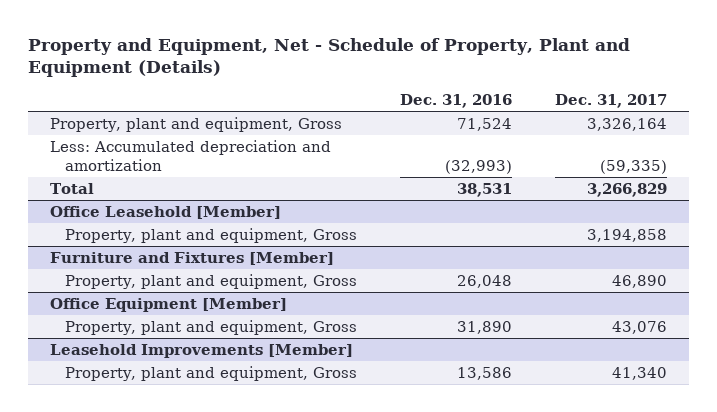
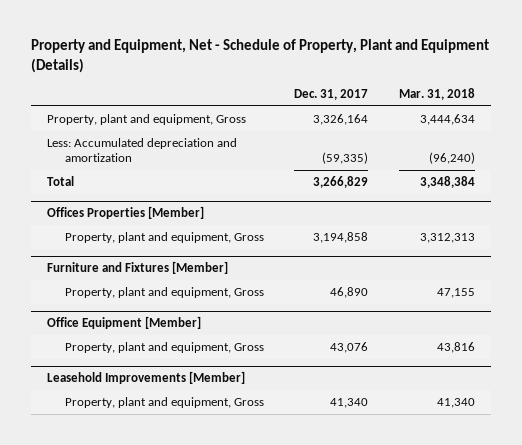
[400,93,513,108] Dec. 31, 2016 -> none
none -> [399,88,476,101] Mar. 31, 2018
[49,206,281,220] Office Leasehold [Member] -> [46,206,204,220] Offices Properties [Member]

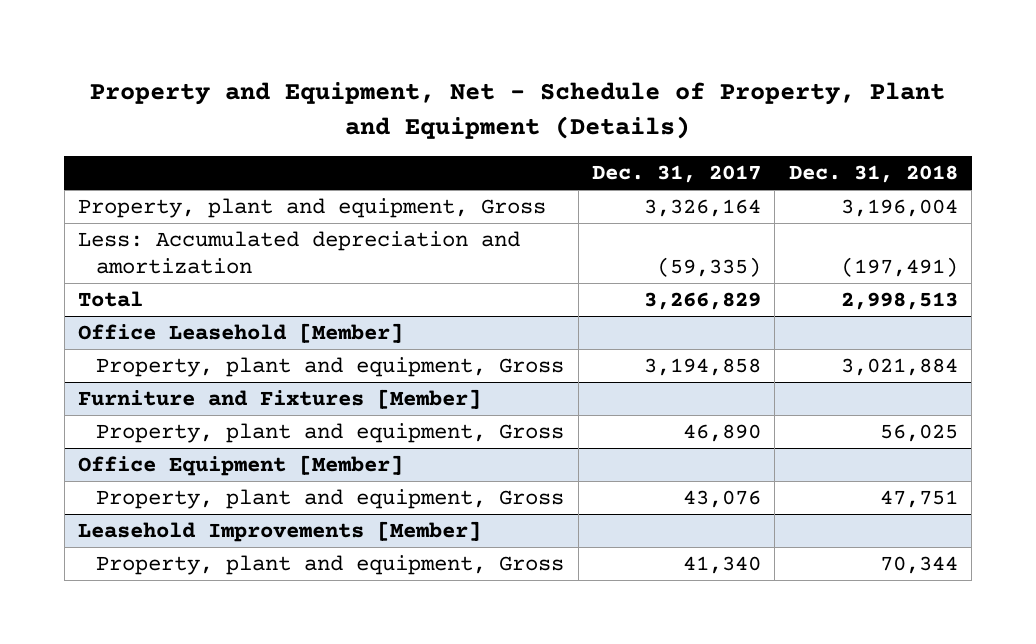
[399,88,476,101] Mar. 31, 2018 -> none
none -> [788,164,958,183] Dec. 31, 2018
[46,206,204,220] Offices Properties [Member] -> [78,323,404,344] Office Leasehold [Member]

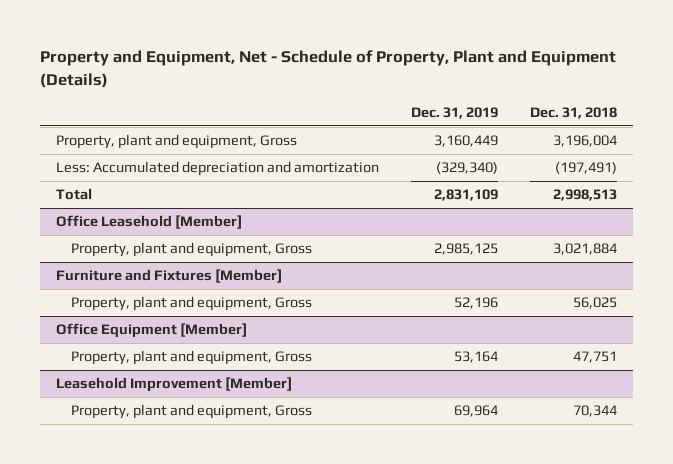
[591,164,761,183] Dec. 31, 2017 -> none
none -> [410,107,498,120] Dec. 31, 2019
[78,521,482,543] Leasehold Improvements [Member] -> [55,377,292,393] Leasehold Improvement [Member]

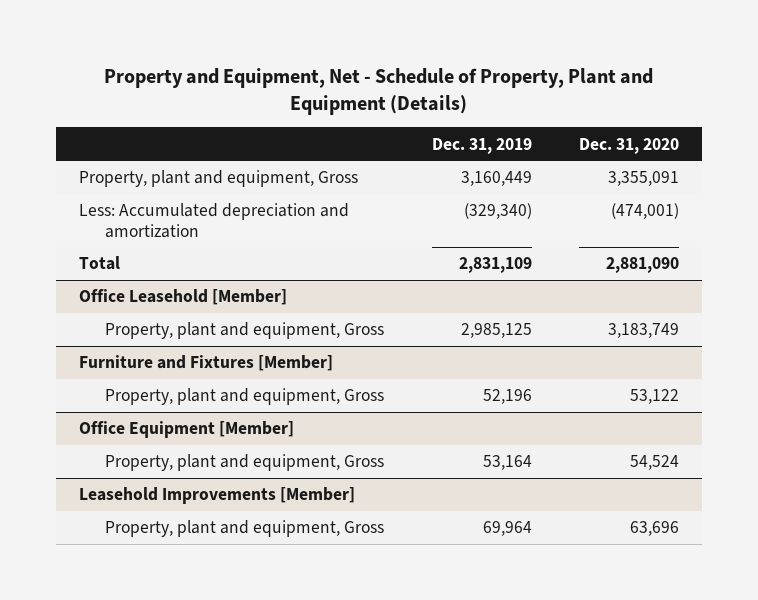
[529,107,617,120] Dec. 31, 2018 -> none
none -> [578,137,679,154] Dec. 31, 2020
[55,377,292,393] Leasehold Improvement [Member] -> [79,487,356,505] Leasehold Improvements [Member]

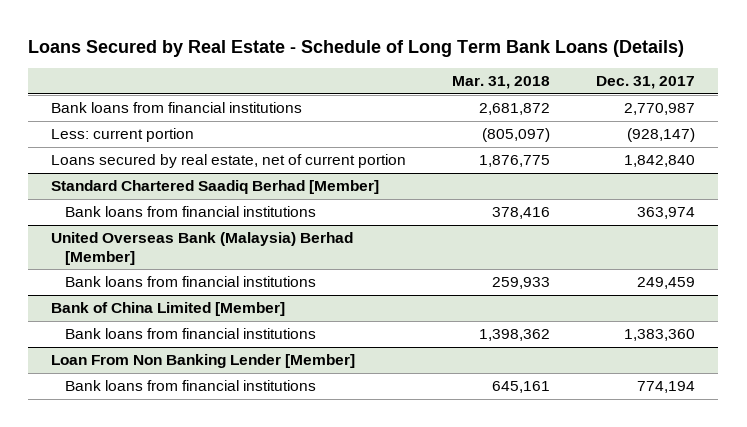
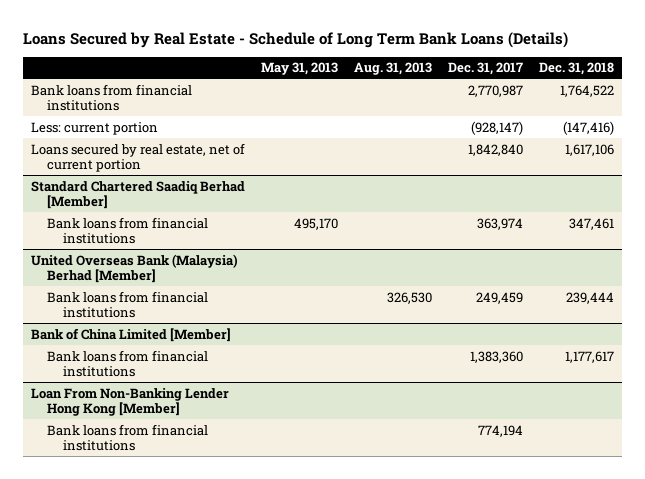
[452,76,551,90] Mar. 31, 2018 -> none
none -> [261,62,339,76] May 31, 2013
none -> [354,62,433,76] Aug. 31, 2013
none -> [538,62,614,76] Dec. 31, 2018
[51,354,356,369] Loan From Non Banking Lender [Member] -> [31,387,230,417] Loan From Non-Banking Lender Hong Kong [Member]

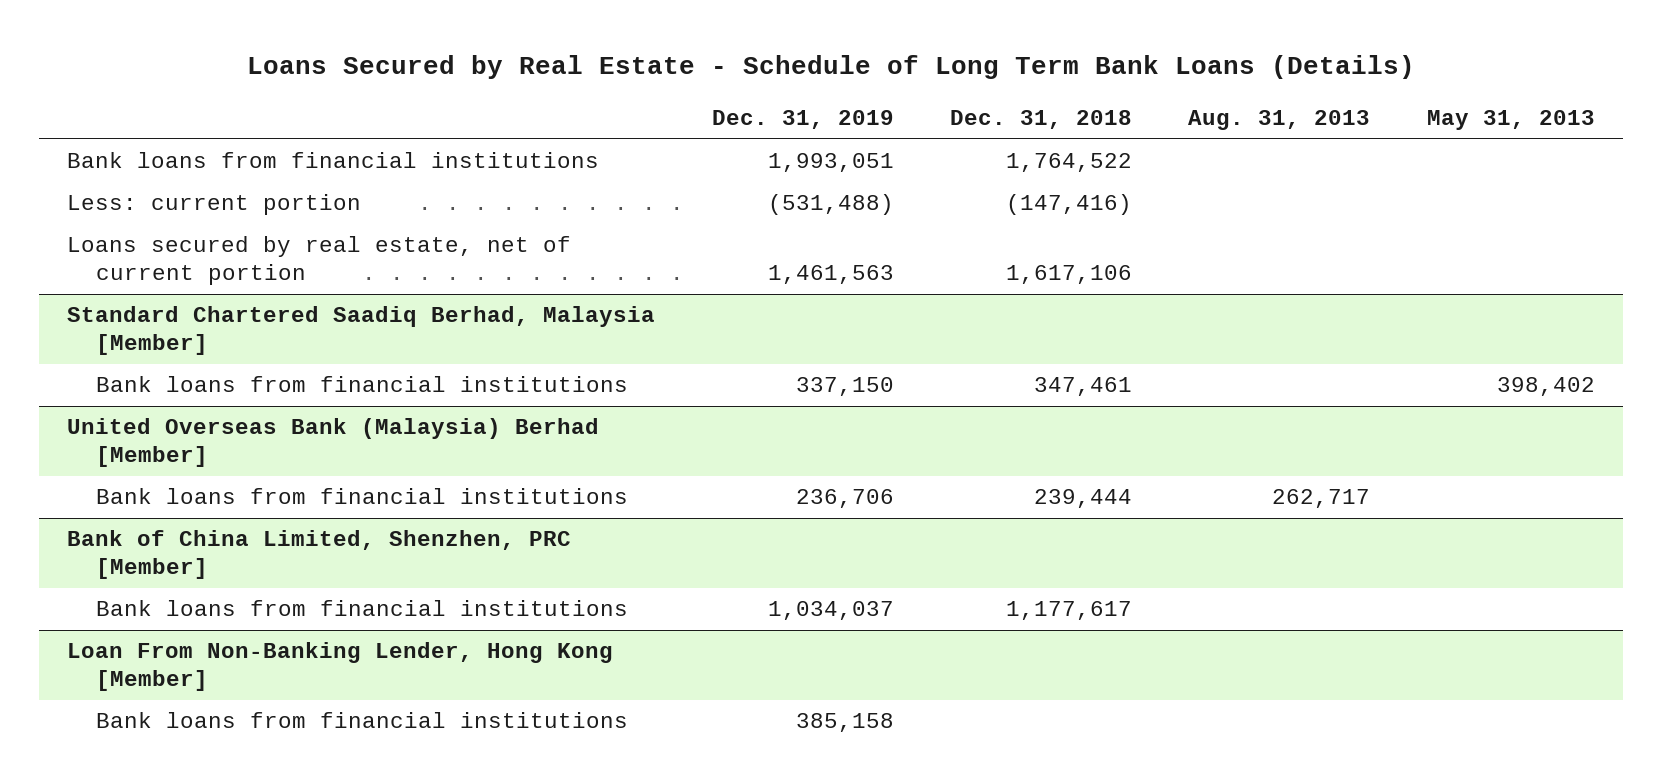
[447,62,523,76] Dec. 31, 2017 -> none
none -> [711,110,894,130] Dec. 31, 2019
[31,180,246,210] Standard Chartered Saadiq Berhad [Member] -> [67,306,656,356] Standard Chartered Saadiq Berhad, Malaysia [Member]
[294,217,339,230] 495,170 -> [1496,377,1595,397] 398,402
[387,291,433,304] 326,530 -> [1272,489,1371,509] 262,717
[31,327,232,342] Bank of China Limited [Member] -> [67,530,572,580] Bank of China Limited, Shenzhen, PRC [Member]
[31,387,230,417] Loan From Non-Banking Lender Hong Kong [Member] -> [67,642,614,692] Loan From Non-Banking Lender, Hong Kong [Member]

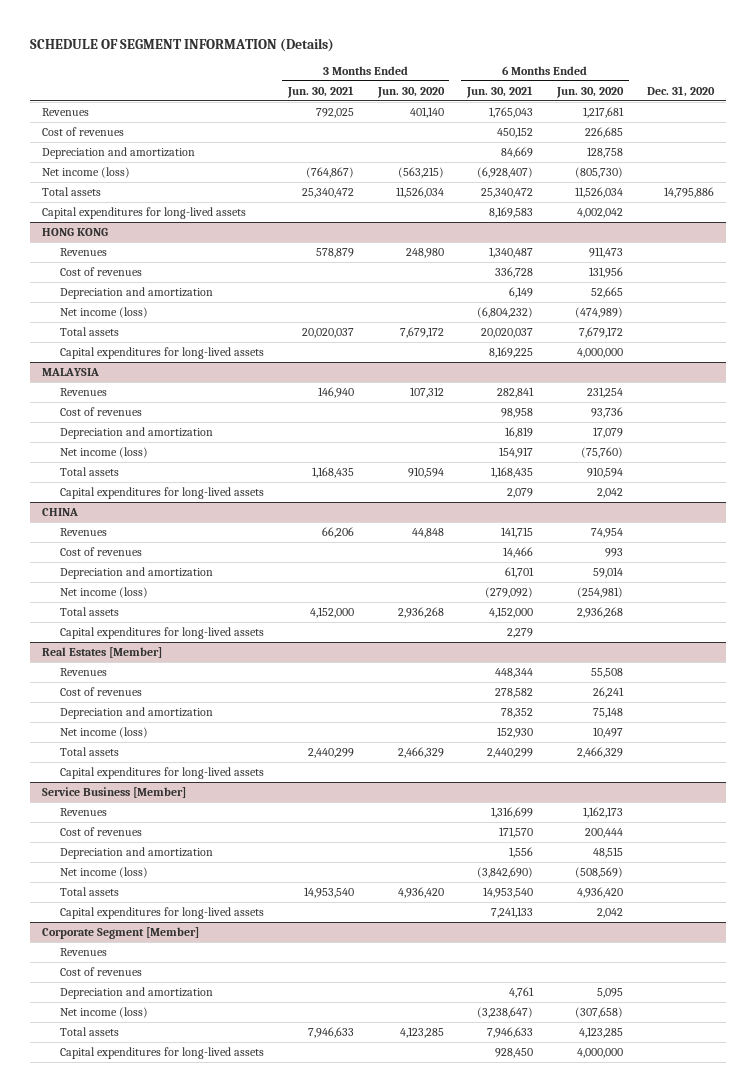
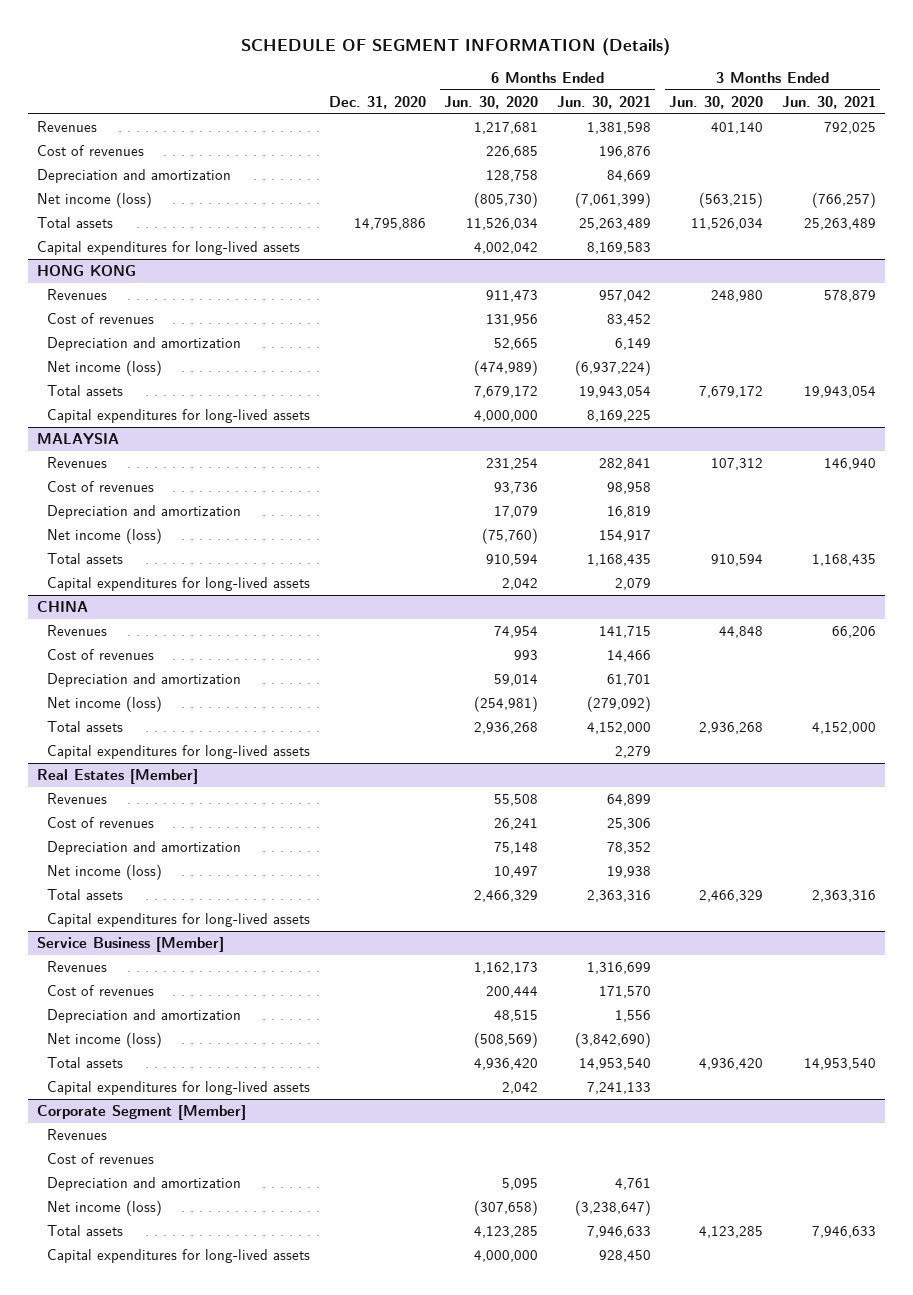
[489,107,534,119] 1,765,043 -> [586,122,651,135] 1,381,598
[497,127,534,139] 450,152 -> [598,146,651,159] 196,876
[305,167,354,179] (764,867) -> [811,192,876,209] (766,257)
[477,167,534,179] (6,928,407) -> [574,192,651,209] (7,061,399)
[301,188,354,199] 25,340,472 -> [803,218,876,231] 25,263,489
[481,188,534,199] 25,340,472 -> [578,218,651,231] 25,263,489
[489,247,534,259] 1,340,487 -> [598,290,651,303] 957,042
[495,267,534,279] 336,728 -> [606,314,651,327] 83,452
[477,307,534,319] (6,804,232) -> [574,360,651,377] (6,937,224)
[301,328,354,339] 20,020,037 -> [803,386,876,399] 19,943,054
[481,328,534,339] 20,020,037 -> [578,386,651,399] 19,943,054
[495,668,534,679] 448,344 -> [606,794,651,807] 64,899
[495,688,534,699] 278,582 -> [606,818,651,831] 25,306
[497,727,534,739] 152,930 -> [606,866,651,879] 19,938
[307,748,354,759] 2,440,299 -> [811,890,876,903] 2,363,316
[487,748,534,759] 2,440,299 -> [586,890,651,903] 2,363,316

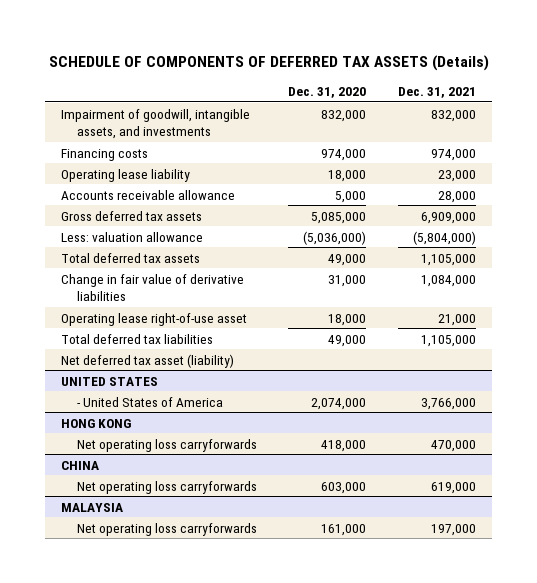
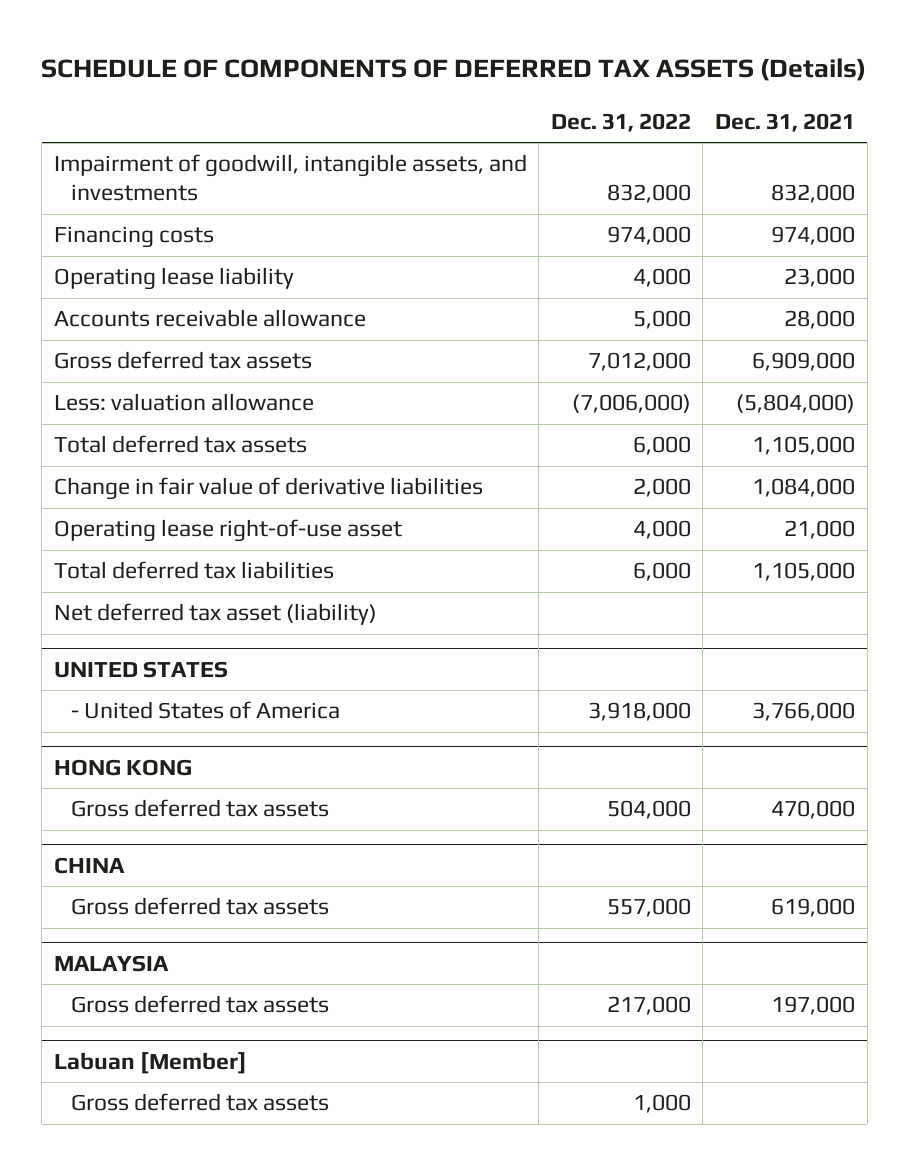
[288,86,367,98] Dec. 31, 2020 -> none
none -> [550,112,691,132] Dec. 31, 2022
[76,438,257,452] Net operating loss carryforwards -> [70,799,329,818] Gross deferred tax assets
[76,480,257,494] Net operating loss carryforwards -> [70,897,329,916] Gross deferred tax assets
[76,522,257,536] Net operating loss carryforwards -> [70,995,329,1014] Gross deferred tax assets
none -> [53,1051,247,1074] Labuan [Member]
none -> [70,1093,329,1112] Gross deferred tax assets

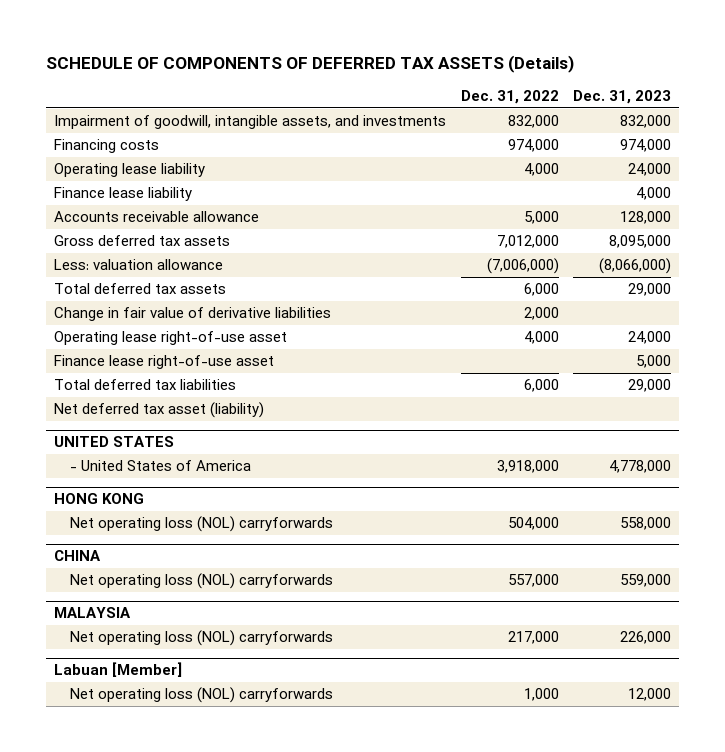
[714,112,855,132] Dec. 31, 2021 -> none
none -> [573,90,672,105] Dec. 31, 2023
none -> [53,187,192,202] Finance lease liability
none -> [53,355,274,370] Finance lease right-of-use asset
[70,799,329,818] Gross deferred tax assets -> [70,516,334,533] Net operating loss (NOL) carryforwards
[70,897,329,916] Gross deferred tax assets -> [70,573,334,590] Net operating loss (NOL) carryforwards
[70,995,329,1014] Gross deferred tax assets -> [70,630,334,647] Net operating loss (NOL) carryforwards
[70,1093,329,1112] Gross deferred tax assets -> [70,687,334,704] Net operating loss (NOL) carryforwards

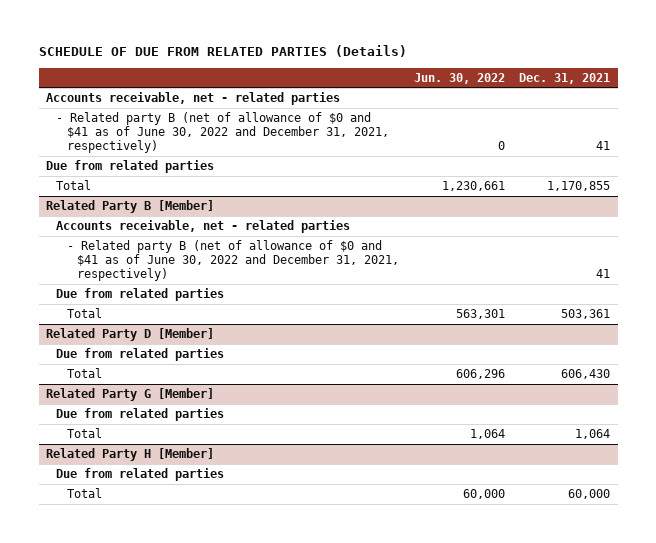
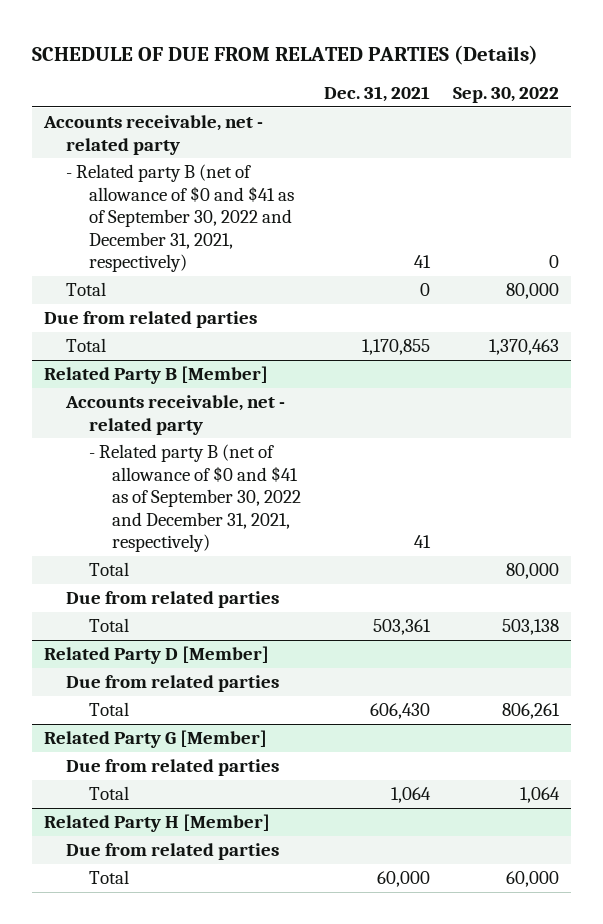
[413,72,505,84] Jun. 30, 2022 -> none
none -> [452,86,559,103] Sep. 30, 2022
[45,91,340,105] Accounts receivable, net - related parties -> [42,115,263,155] Accounts receivable, net - related party
[56,111,389,154] - Related party B (net of allowance of $0 and $41 as of June 30, 2022 and December 31, 2021, respectively) -> [66,164,294,273] - Related party B (net of allowance of $0 and $41 as of September 30, 2022 and December 31, 2021, respectively)
none -> [66,282,107,297] Total
[56,219,351,233] Accounts receivable, net - related parties -> [65,395,286,435] Accounts receivable, net - related party
[66,239,400,282] - Related party B (net of allowance of $0 and $41 as of June 30, 2022 and December 31, 2021, respectively) -> [88,444,301,553] - Related party B (net of allowance of $0 and $41 as of September 30, 2022 and December 31, 2021, respectively)
none -> [88,562,129,577] Total

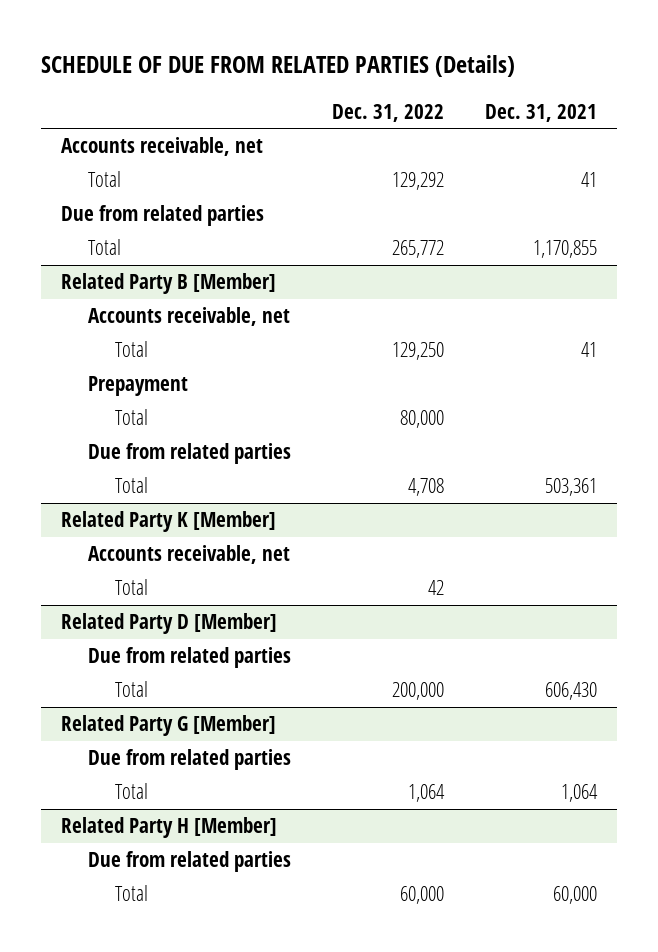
[452,86,559,103] Sep. 30, 2022 -> none
none -> [331,103,444,122] Dec. 31, 2022
[66,282,107,297] Total -> none
[42,115,263,155] Accounts receivable, net - related party -> [61,137,264,157] Accounts receivable, net
[66,164,294,273] - Related party B (net of allowance of $0 and $41 as of September 30, 2022 and December 31, 2021, respectively) -> [88,171,122,188] Total
[65,395,286,435] Accounts receivable, net - related party -> [88,307,291,327] Accounts receivable, net
[88,444,301,553] - Related party B (net of allowance of $0 and $41 as of September 30, 2022 and December 31, 2021, respectively) -> [115,341,149,358] Total
none -> [88,376,189,397] Prepayment
none -> [61,511,277,533] Related Party K [Member]
none -> [88,545,291,565] Accounts receivable, net
none -> [115,579,149,596] Total

